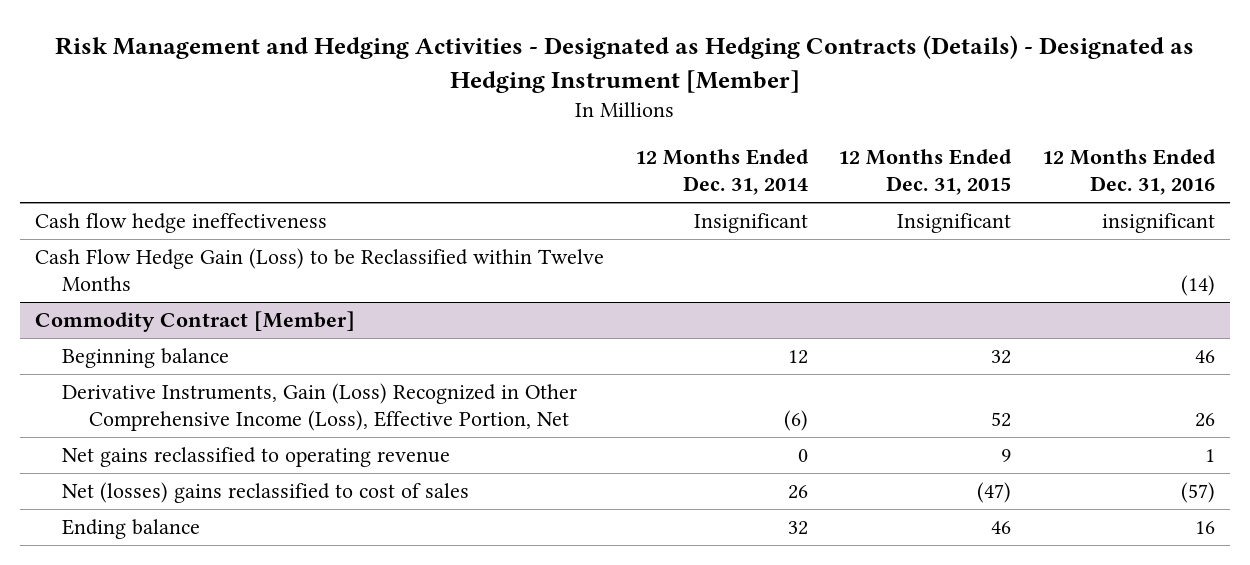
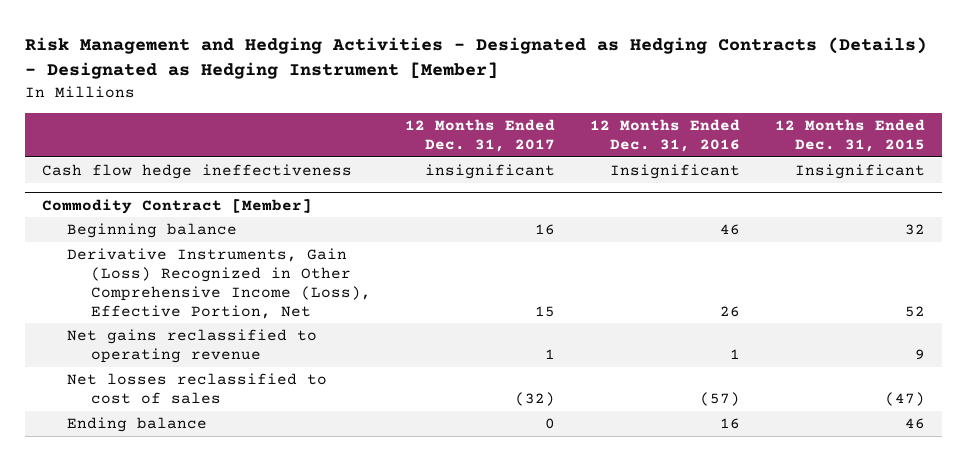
[634,149,809,196] 12 Months Ended Dec. 31, 2014 -> none
none -> [405,118,556,152] 12 Months Ended Dec. 31, 2017
[35,248,605,291] Cash Flow Hedge Gain (Loss) to be Reclassified within Twelve Months -> none
[1101,213,1215,234] insignificant -> [610,164,741,180] Insignificant
[62,482,470,504] Net (losses) gains reclassified to cost of sales -> [66,373,327,404] Net losses reclassified to cost of sales

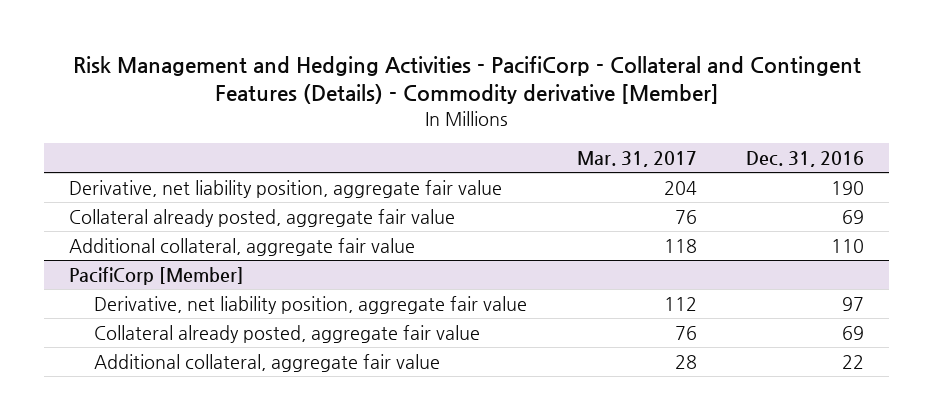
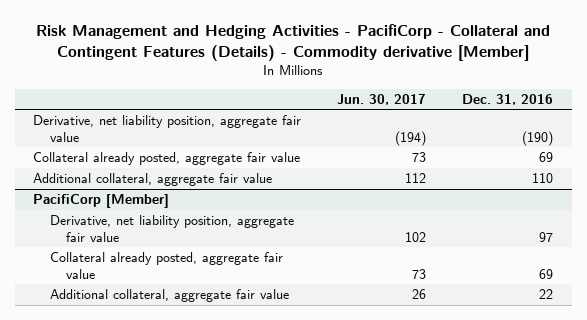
[576,150,697,167] Mar. 31, 2017 -> none
none -> [337,93,427,105] Jun. 30, 2017
[831,180,865,195] 190 -> [522,130,554,146] (190)

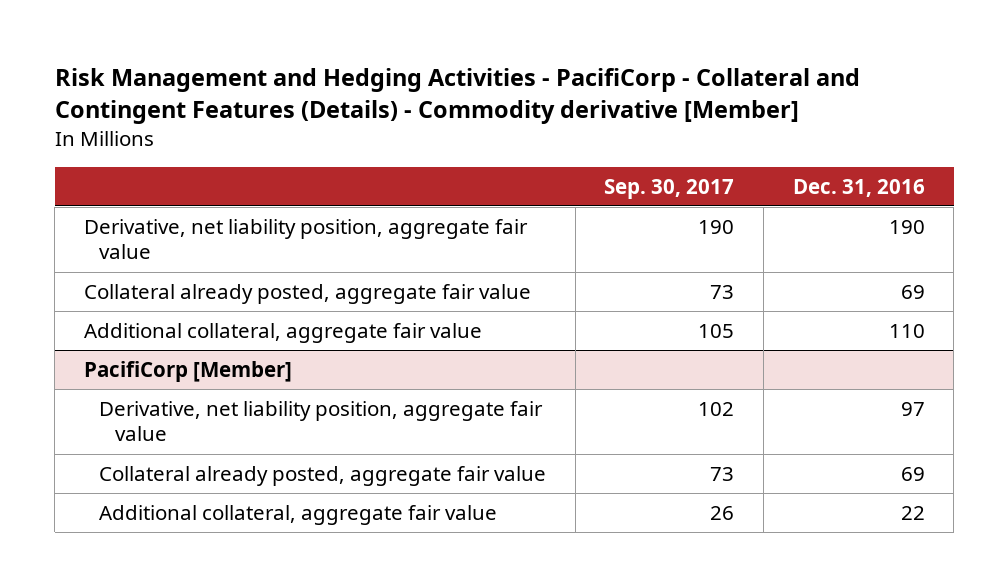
[337,93,427,105] Jun. 30, 2017 -> none
none -> [604,178,735,199] Sep. 30, 2017
[522,130,554,146] (190) -> [888,219,925,234] 190

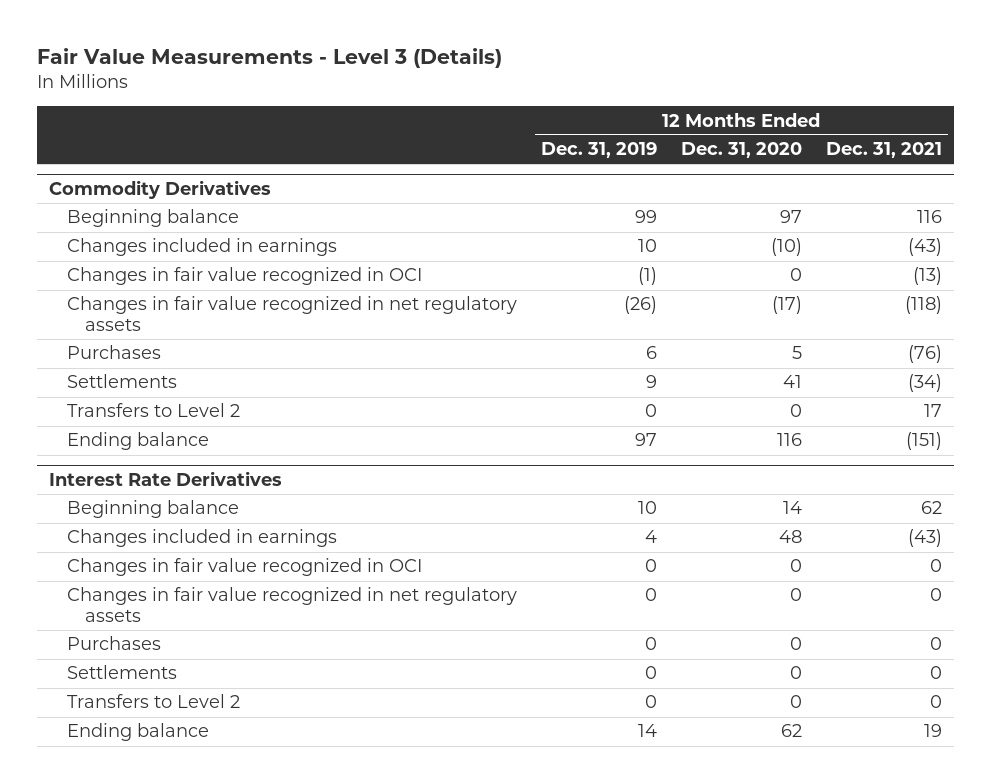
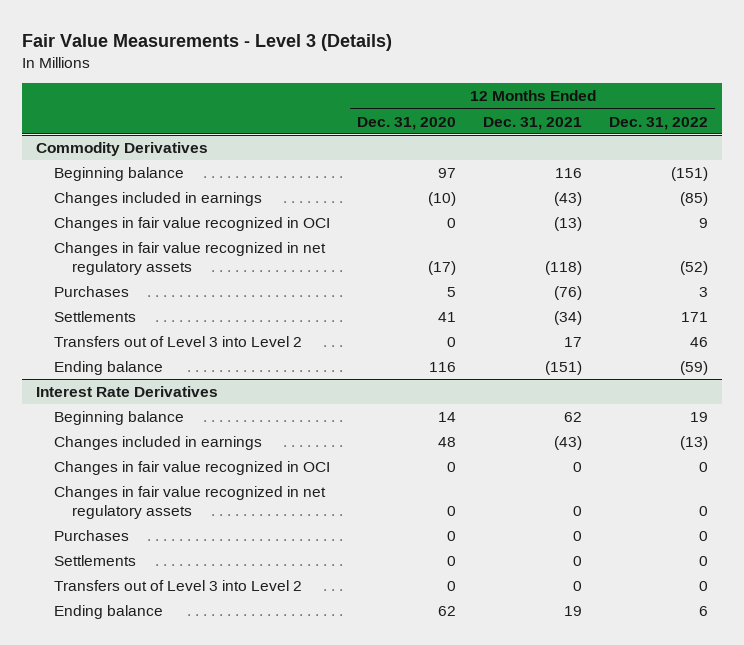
[540,142,657,159] Dec. 31, 2019 -> none
none -> [609,116,709,130] Dec. 31, 2022
[66,403,240,418] Transfers to Level 2 -> [53,335,302,347] Transfers out of Level 3 into Level 2
[66,694,240,709] Transfers to Level 2 -> [53,579,302,591] Transfers out of Level 3 into Level 2

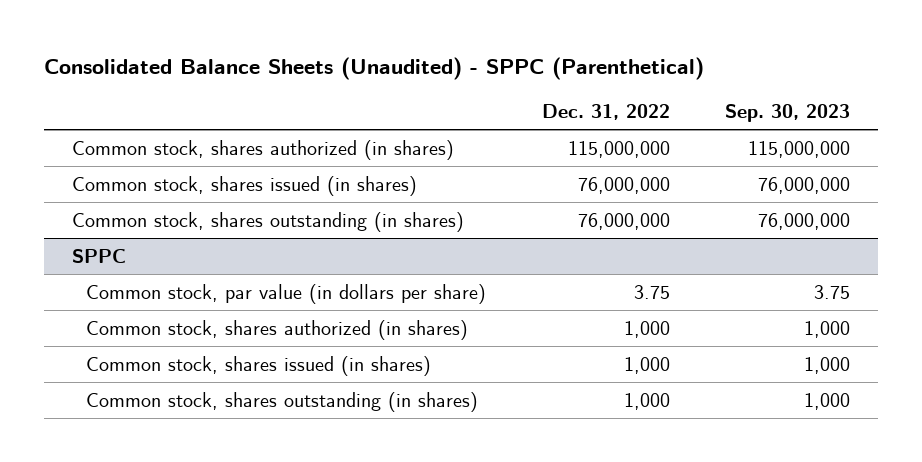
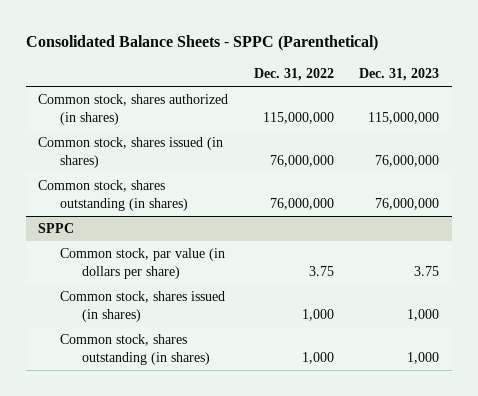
[44,57,705,81] Consolidated Balance Sheets (Unaudited) - SPPC (Parenthetical) -> [25,35,378,52] Consolidated Balance Sheets - SPPC (Parenthetical)
[725,104,851,123] Sep. 30, 2023 -> none
none -> [359,68,440,82] Dec. 31, 2023
[86,319,469,340] Common stock, shares authorized (in shares) -> none

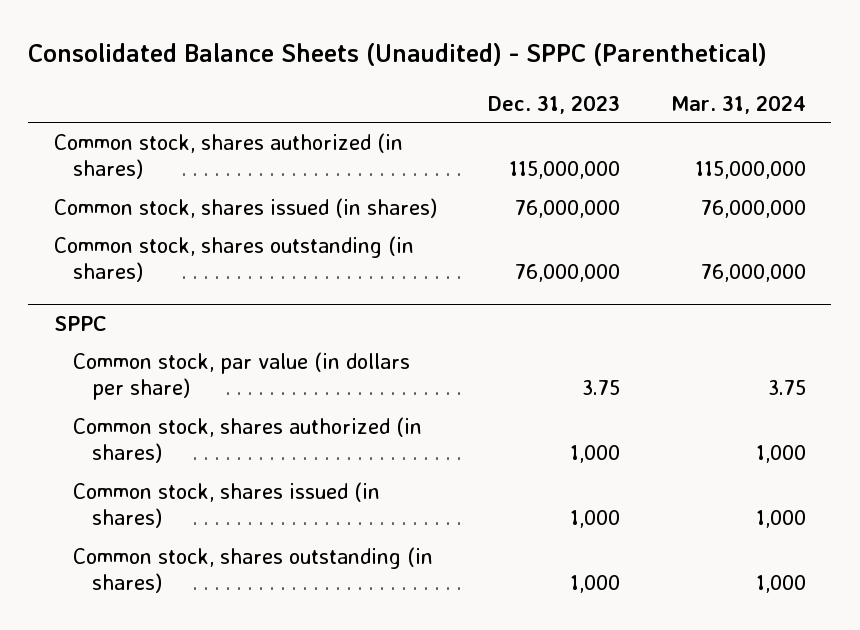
[25,35,378,52] Consolidated Balance Sheets - SPPC (Parenthetical) -> [28,43,768,67] Consolidated Balance Sheets (Unaudited) - SPPC (Parenthetical)
[253,68,334,82] Dec. 31, 2022 -> none
none -> [670,94,806,114] Mar. 31, 2024
none -> [72,416,422,463] Common stock, shares authorized (in shares)

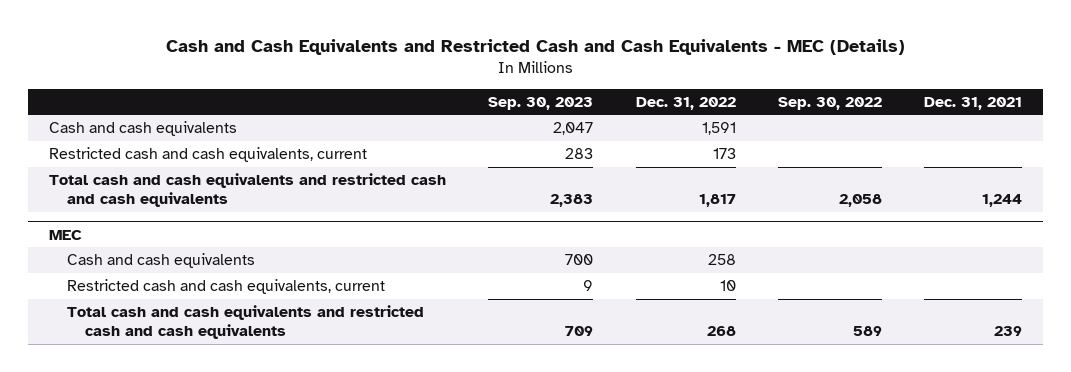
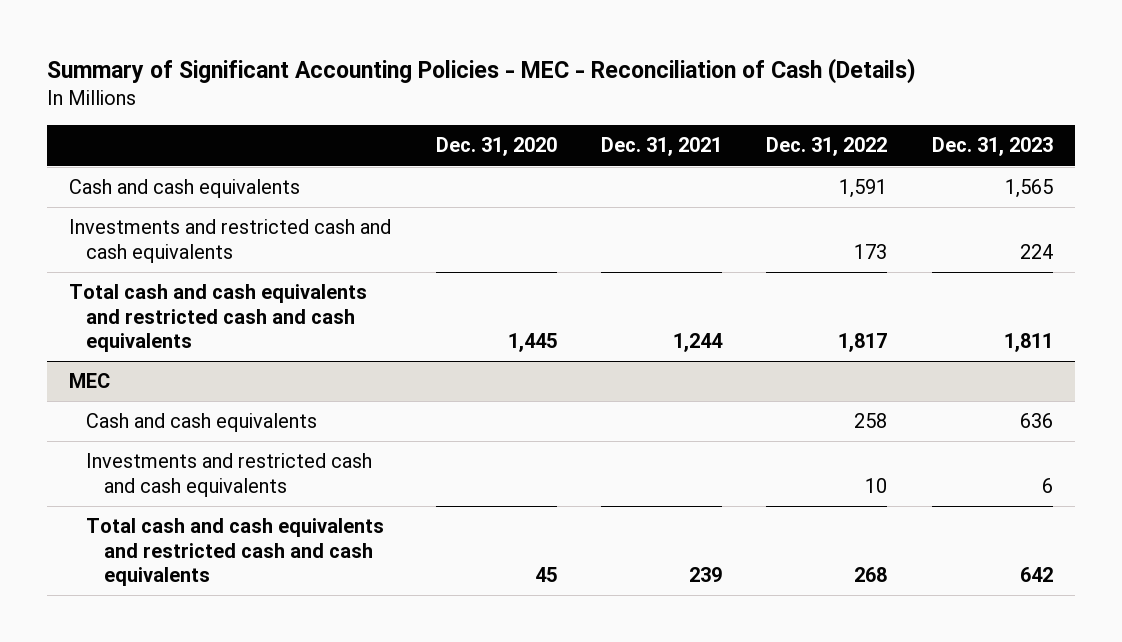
[165,39,905,56] Cash and Cash Equivalents and Restricted Cash and Cash Equivalents - MEC (Details) -> [47,58,917,85] Summary of Significant Accounting Policies - MEC - Reconciliation of Cash (Details)
[488,96,594,110] Sep. 30, 2023 -> none
[777,96,882,110] Sep. 30, 2022 -> none
none -> [435,137,557,157] Dec. 31, 2020
none -> [931,137,1053,157] Dec. 31, 2023
[49,147,368,163] Restricted cash and cash equivalents, current -> [69,219,392,263] Investments and restricted cash and cash equivalents
[67,279,386,295] Restricted cash and cash equivalents, current -> [86,453,373,497] Investments and restricted cash and cash equivalents

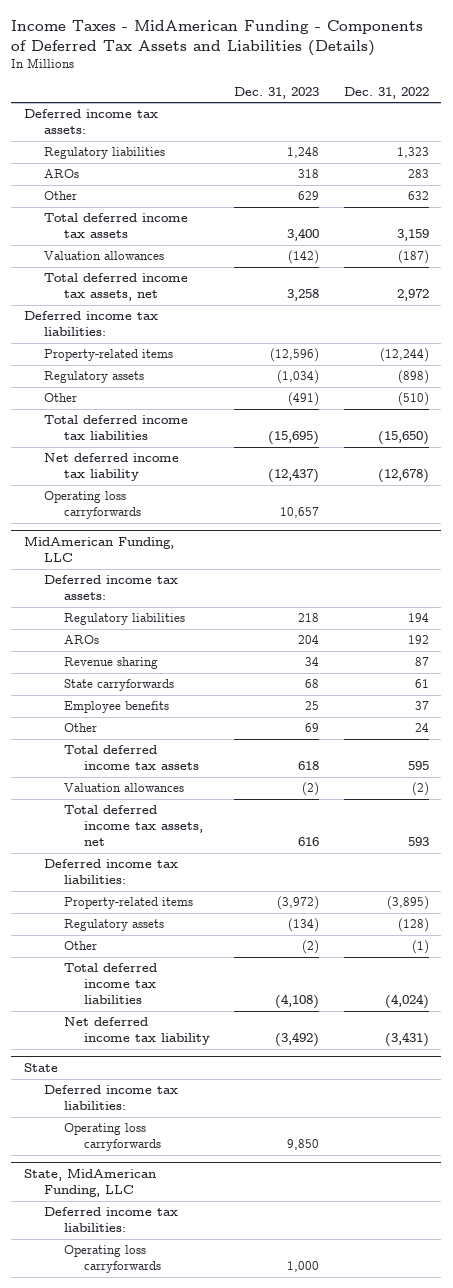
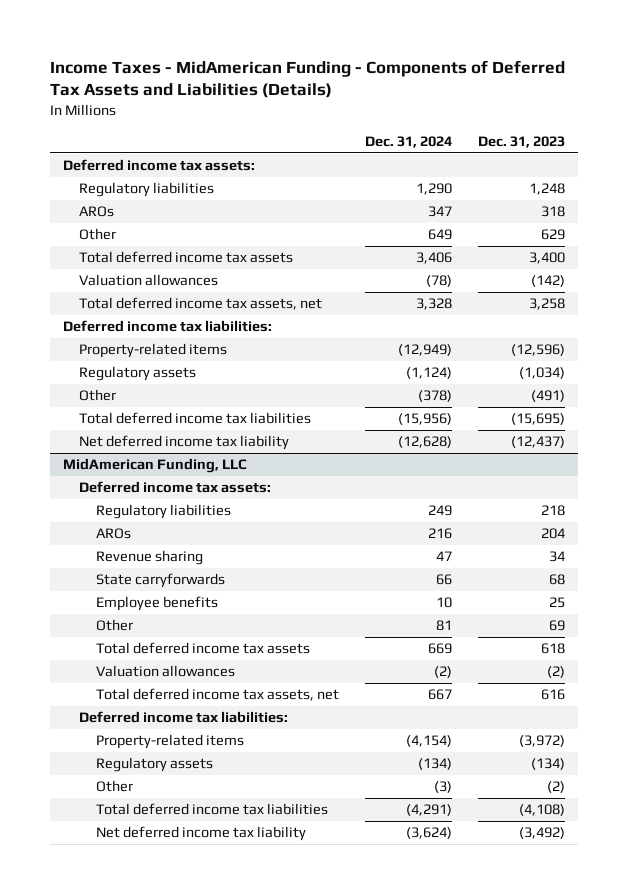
[344,86,430,99] Dec. 31, 2022 -> none
none -> [364,136,452,149] Dec. 31, 2024
[43,491,141,520] Operating loss carryforwards -> none
[23,1063,58,1073] State -> none
[43,1085,178,1111] Deferred income tax liabilities: -> none
[63,1123,161,1152] Operating loss carryforwards -> none
[23,1168,156,1198] State, MidAmerican Funding, LLC -> none
[43,1207,178,1233] Deferred income tax liabilities: -> none
[63,1245,161,1274] Operating loss carryforwards -> none

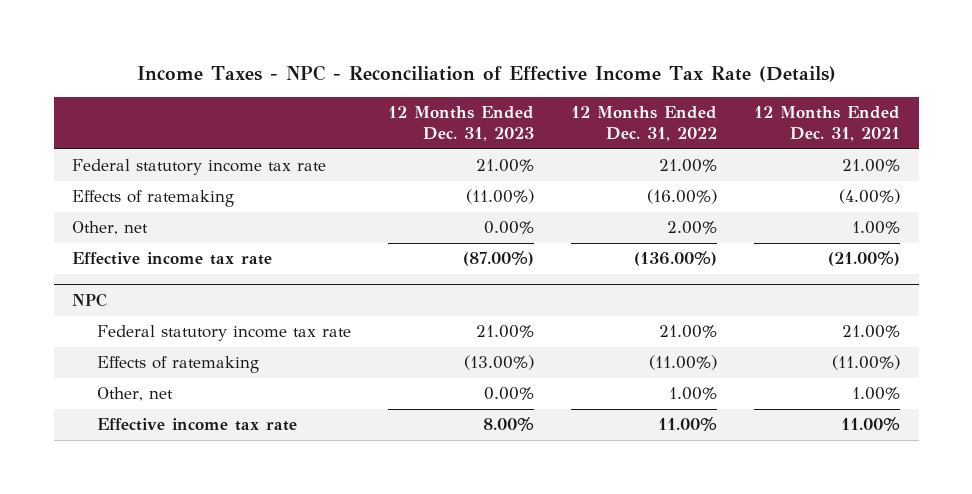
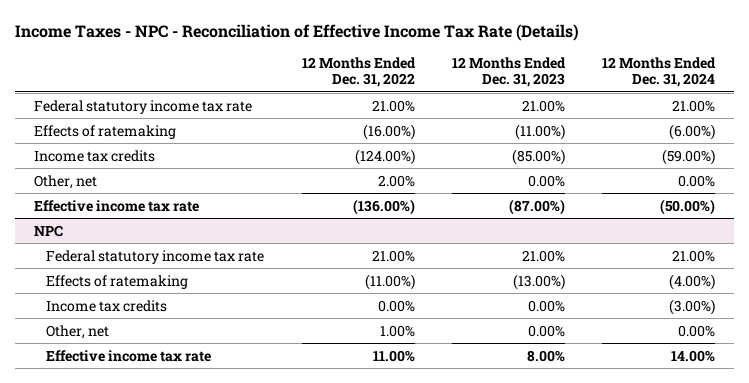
[754,105,901,141] 12 Months Ended Dec. 31, 2021 -> none
none -> [602,57,717,88] 12 Months Ended Dec. 31, 2024
none -> [33,149,155,162] Income tax credits
none -> [46,299,168,312] Income tax credits

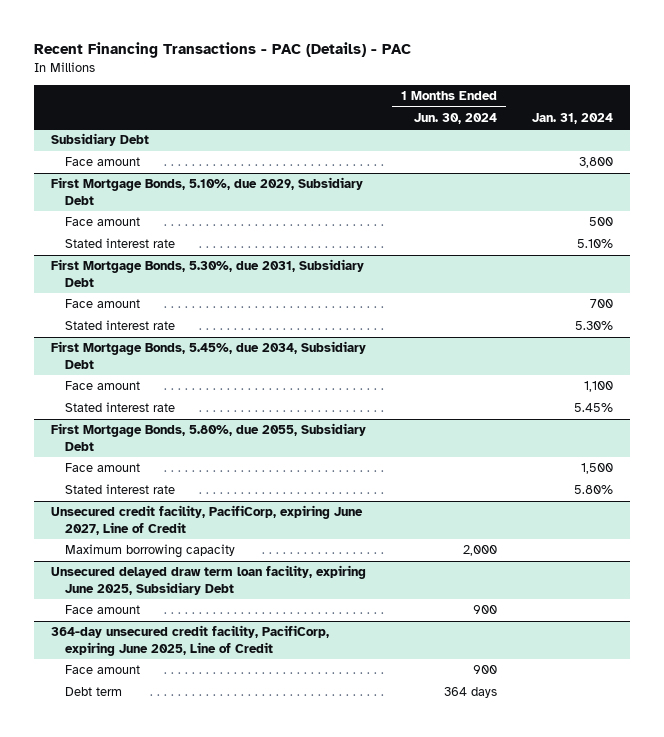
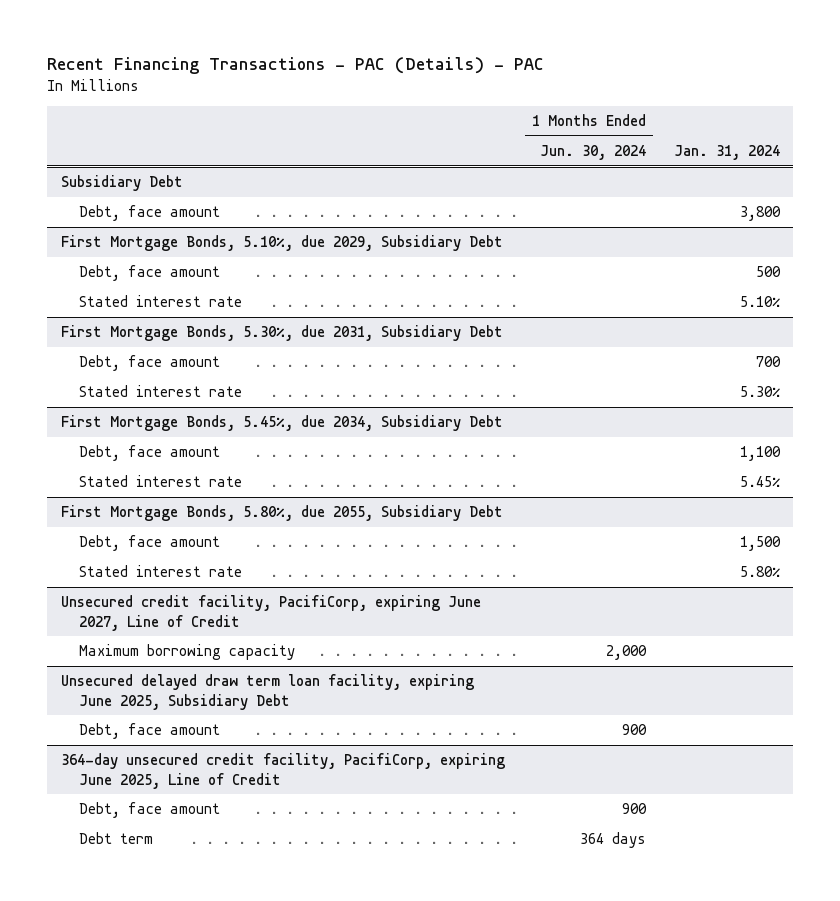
[64,157,140,167] Face amount -> [79,205,221,222] Debt, face amount
[64,217,140,227] Face amount -> [79,265,221,282] Debt, face amount
[64,299,140,309] Face amount -> [79,355,221,372] Debt, face amount
[64,381,140,391] Face amount -> [79,445,221,462] Debt, face amount
[64,463,140,473] Face amount -> [79,535,221,552] Debt, face amount
[64,605,140,615] Face amount -> [79,723,221,740] Debt, face amount
[64,665,140,675] Face amount -> [79,802,221,819] Debt, face amount

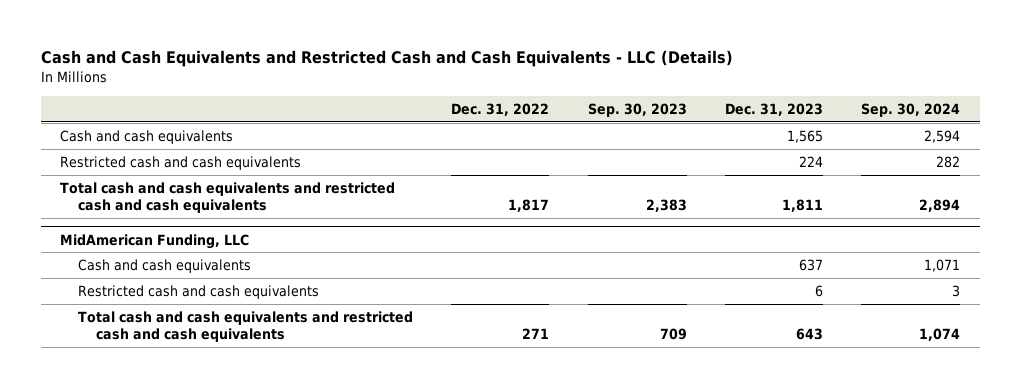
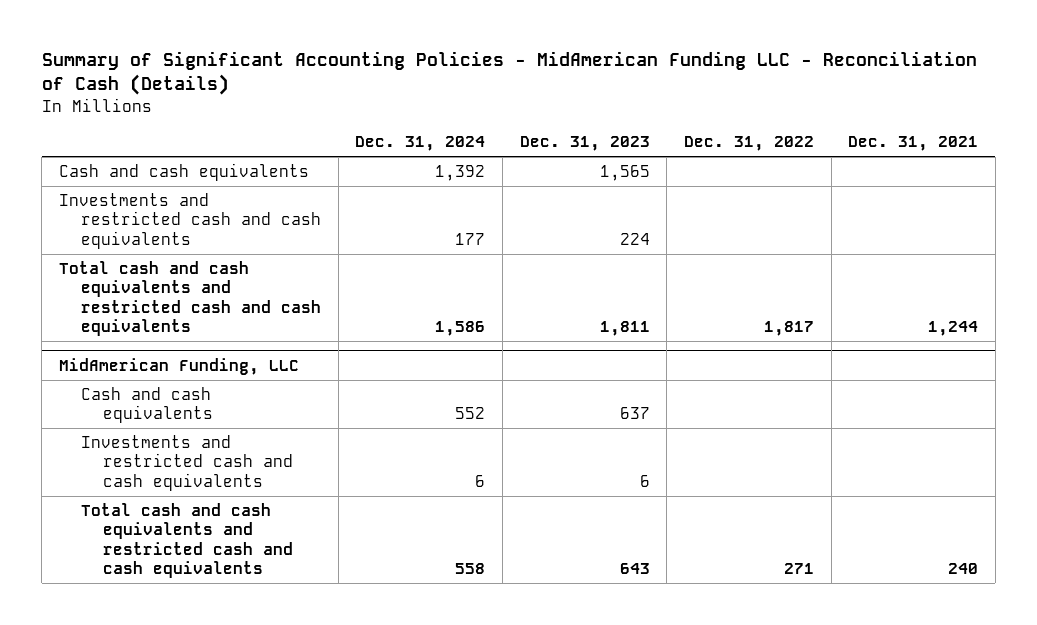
[41,49,734,67] Cash and Cash Equivalents and Restricted Cash and Cash Equivalents - LLC (Details) -> [41,51,977,96] Summary of Significant Accounting Policies - MidAmerican Funding LLC - Reconciliation of Cash (Details)
[587,102,687,117] Sep. 30, 2023 -> none
[861,102,961,117] Sep. 30, 2024 -> none
none -> [355,136,486,152] Dec. 31, 2024
none -> [848,136,979,152] Dec. 31, 2021
[60,155,302,170] Restricted cash and cash equivalents -> [59,192,321,249] Investments and restricted cash and cash equivalents
[77,284,319,299] Restricted cash and cash equivalents -> [80,434,293,491] Investments and restricted cash and cash equivalents

